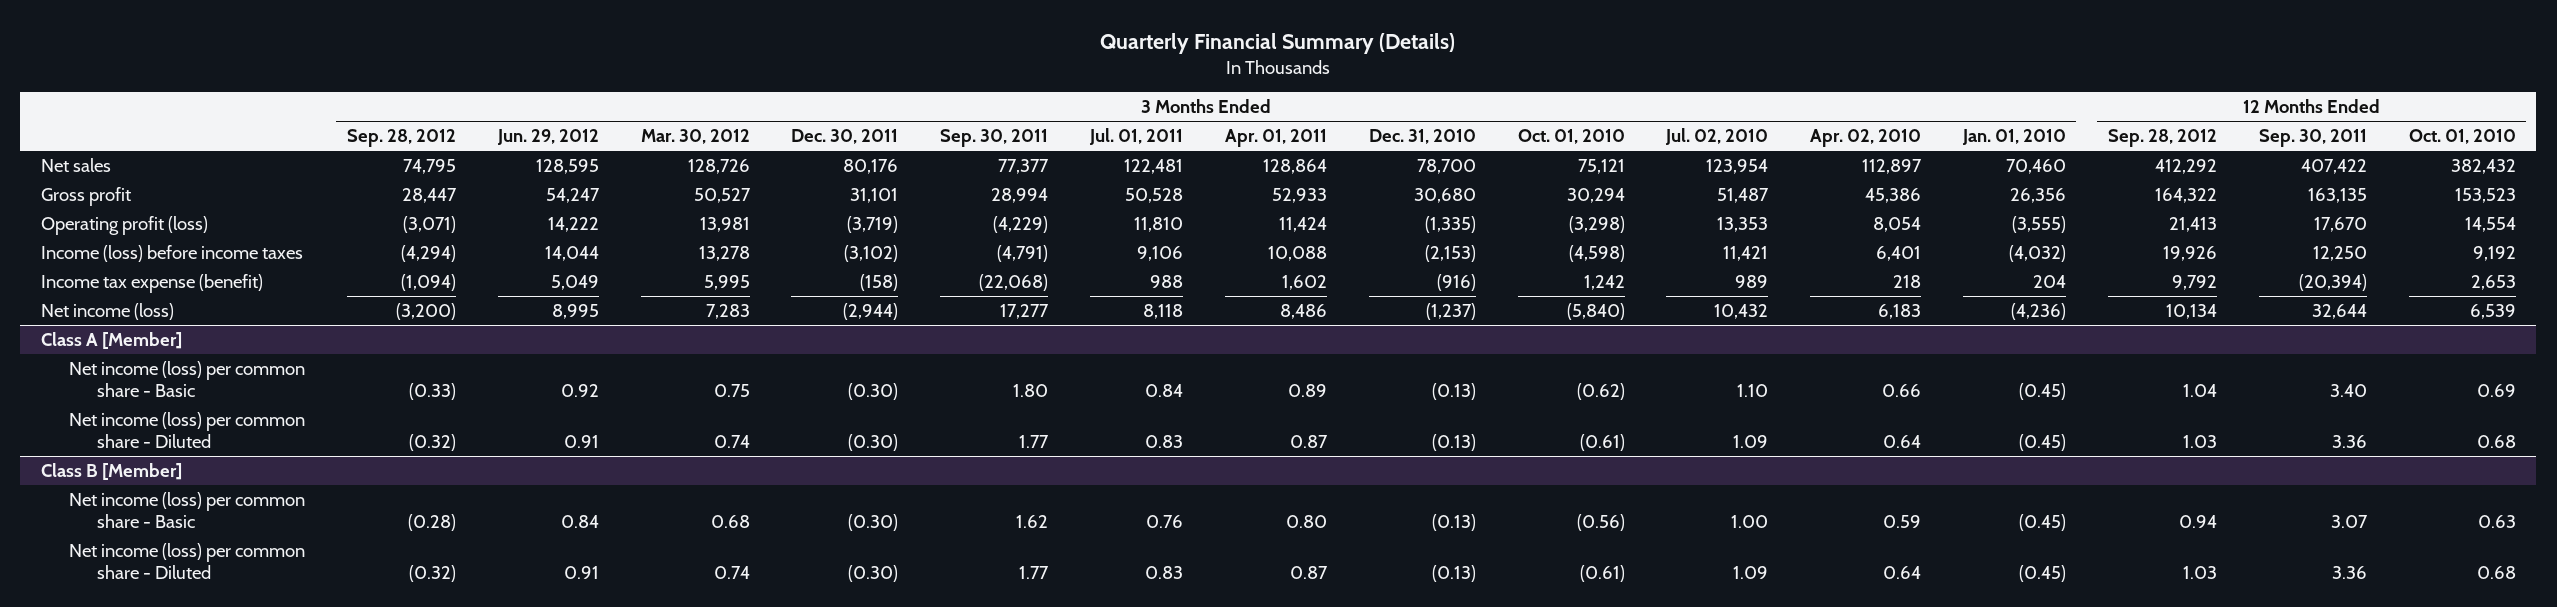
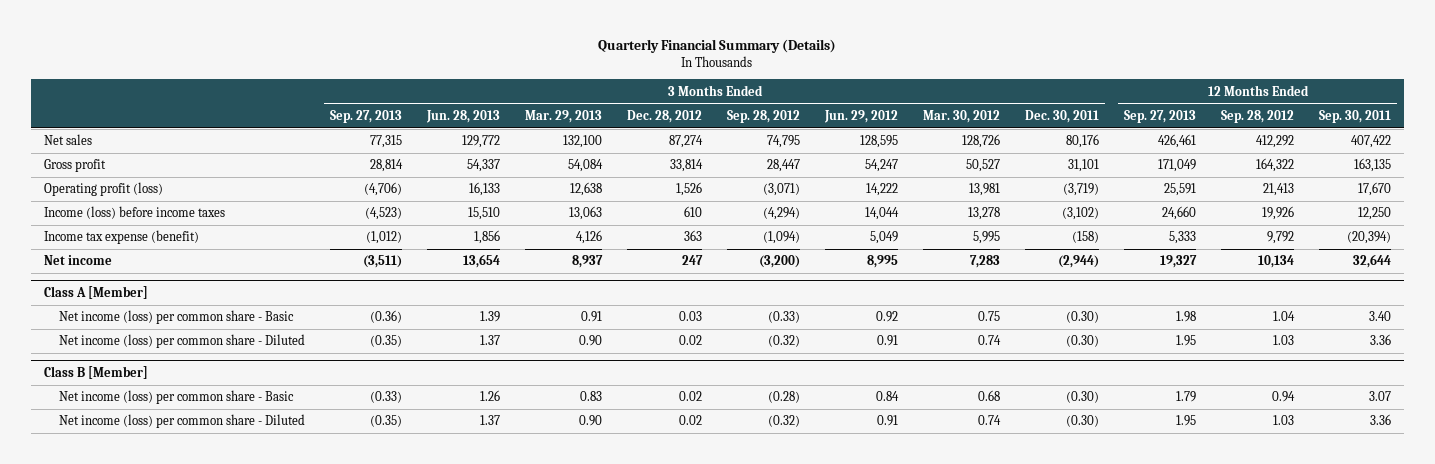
[940,129,1049,148] Sep. 30, 2011 -> none
[1089,128,1184,146] Jul. 01, 2011 -> none
[1224,129,1327,148] Apr. 01, 2011 -> none
[1368,129,1476,145] Dec. 31, 2010 -> none
[1517,129,1625,145] Oct. 01, 2010 -> none
[1665,128,1769,146] Jul. 02, 2010 -> none
[1810,129,1922,148] Apr. 02, 2010 -> none
[1962,129,2067,146] Jan. 01, 2010 -> none
[2408,129,2516,145] Oct. 01, 2010 -> none
none -> [330,109,403,123] Sep. 27, 2013
none -> [426,109,501,123] Jun. 28, 2013
none -> [525,109,603,123] Mar. 29, 2013
none -> [627,109,703,123] Dec. 28, 2012
none -> [1124,109,1197,123] Sep. 27, 2013
[40,302,174,320] Net income (loss) -> [43,255,112,266] Net income

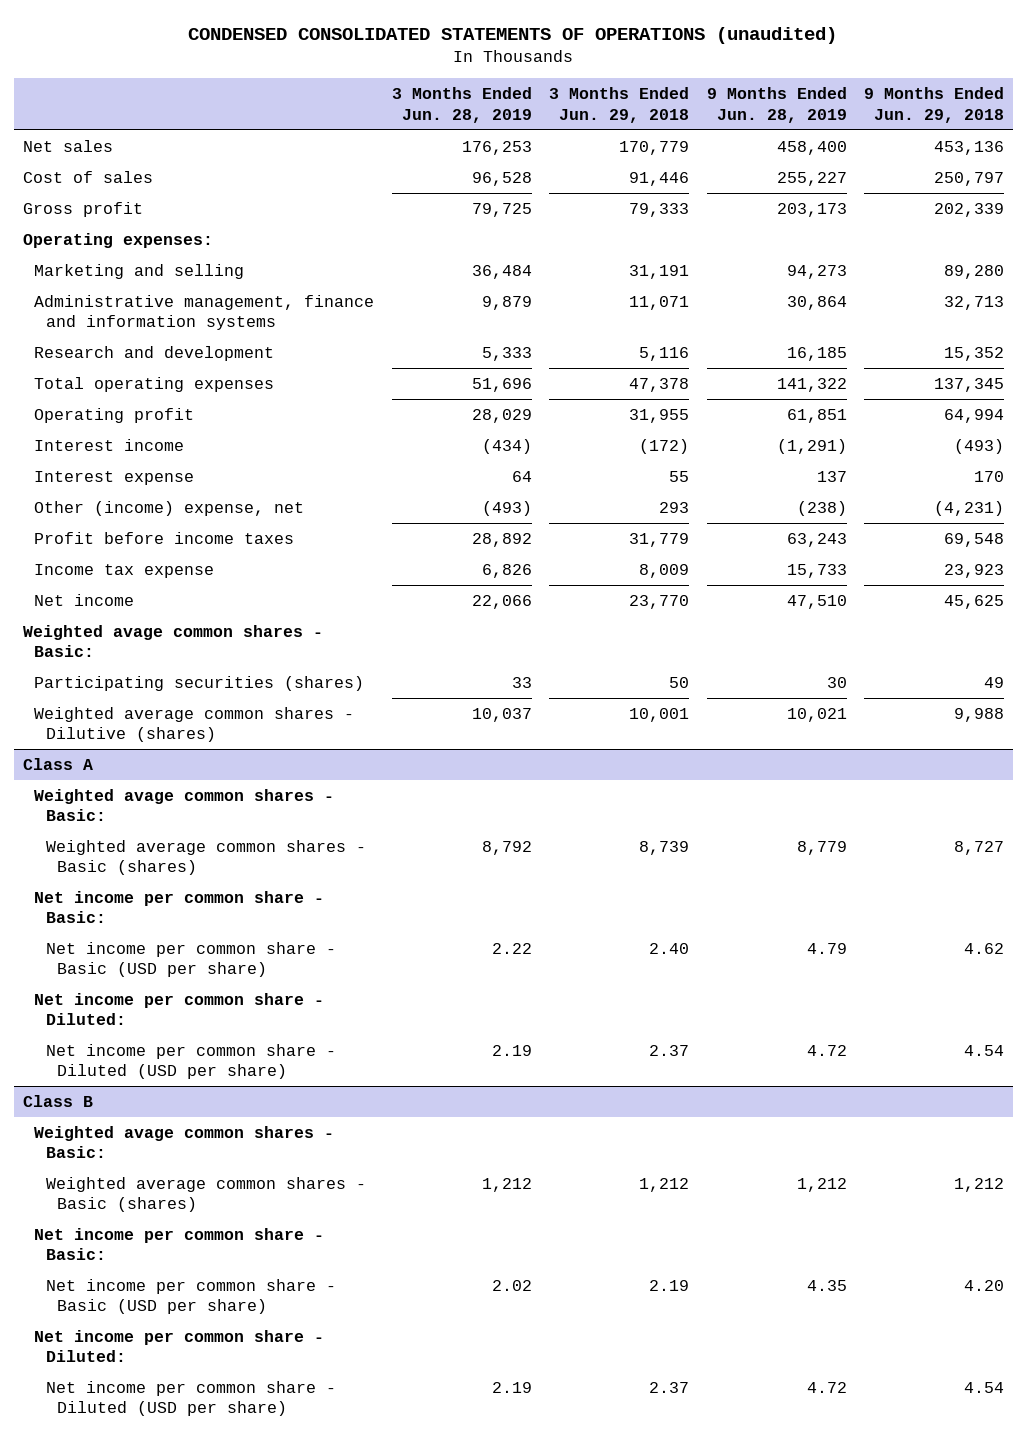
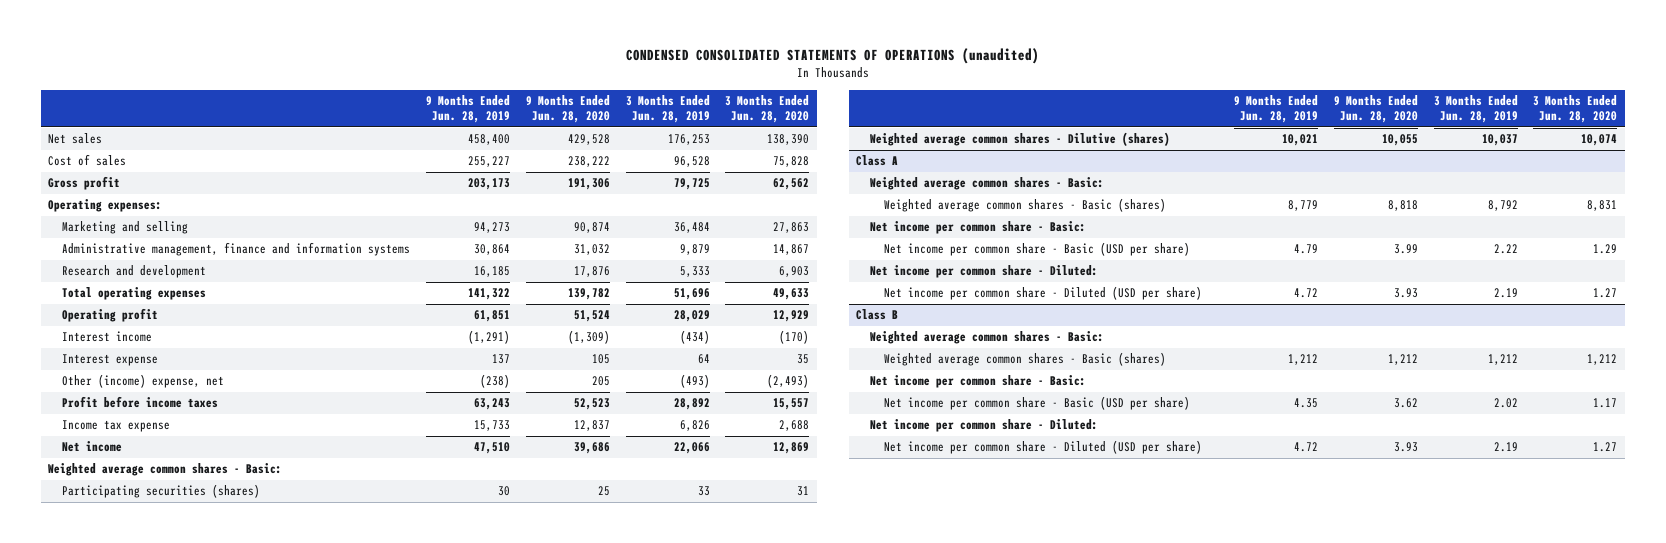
[549,87,690,123] 3 Months Ended Jun. 29, 2018 -> none
[863,87,1004,123] 9 Months Ended Jun. 29, 2018 -> none
none -> [525,94,610,124] 9 Months Ended Jun. 28, 2020
none -> [725,94,810,124] 3 Months Ended Jun. 28, 2020
[22,625,323,658] Weighted avage common shares - Basic: -> [48,463,283,477] Weighted average common shares - Basic:
[34,789,335,822] Weighted avage common shares - Basic: -> [870,177,1105,191] Weighted average common shares - Basic:
[34,1126,335,1159] Weighted avage common shares - Basic: -> [870,331,1105,345] Weighted average common shares - Basic:

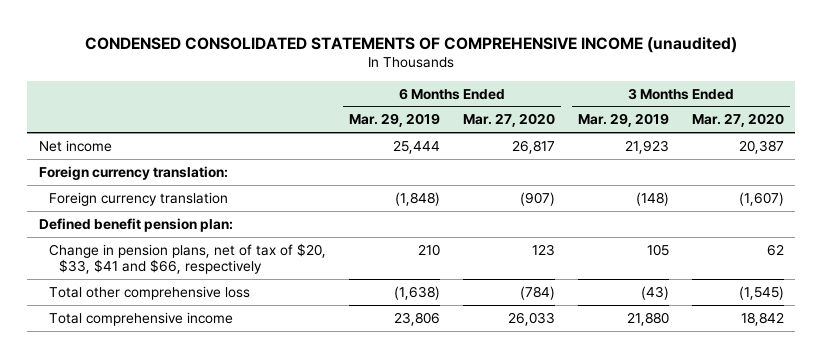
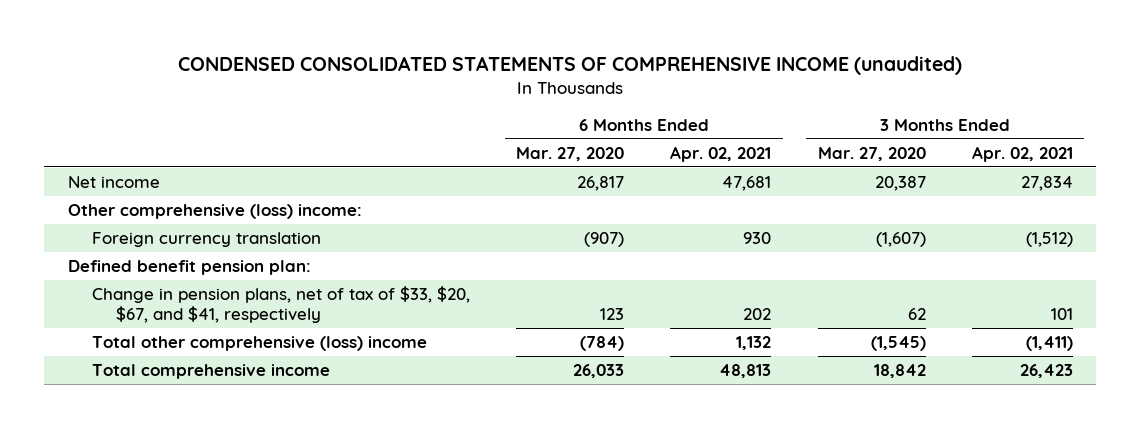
[348,113,440,128] Mar. 29, 2019 -> none
[577,113,669,128] Mar. 29, 2019 -> none
none -> [670,145,772,162] Apr. 02, 2021
none -> [971,145,1073,162] Apr. 02, 2021
[38,165,228,180] Foreign currency translation: -> none
none -> [67,203,362,219] Other comprehensive (loss) income:
[48,242,326,275] Change in pension plans, net of tax of $20, $33, $41 and $66, respectively -> [91,285,470,324] Change in pension plans, net of tax of $33, $20, $67, and $41, respectively
[48,285,250,300] Total other comprehensive loss -> [91,335,427,351] Total other comprehensive (loss) income

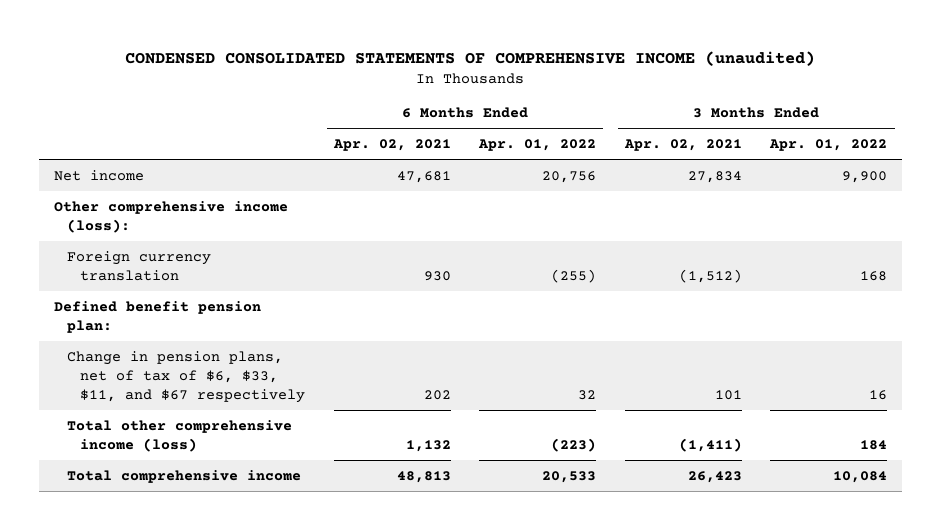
[516,146,625,161] Mar. 27, 2020 -> none
[817,146,926,161] Mar. 27, 2020 -> none
none -> [478,139,597,152] Apr. 01, 2022
none -> [769,139,888,152] Apr. 01, 2022
[67,203,362,219] Other comprehensive (loss) income: -> [53,200,288,234] Other comprehensive income (loss):
[91,285,470,324] Change in pension plans, net of tax of $33, $20, $67, and $41, respectively -> [66,350,306,404] Change in pension plans, net of tax of $6, $33, $11, and $67 respectively
[91,335,427,351] Total other comprehensive (loss) income -> [66,419,292,453] Total other comprehensive income (loss)

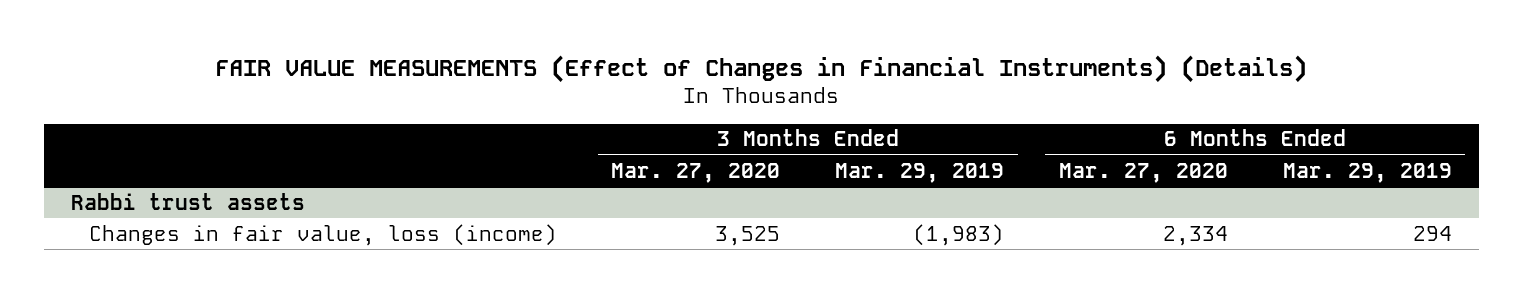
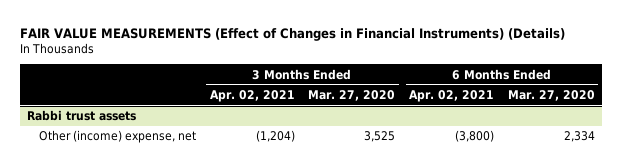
[835,162,1005,183] Mar. 29, 2019 -> none
[1282,162,1452,183] Mar. 29, 2019 -> none
none -> [209,89,295,102] Apr. 02, 2021
none -> [408,89,494,102] Apr. 02, 2021
[88,223,557,246] Changes in fair value, loss (income) -> [38,130,196,144] Other (income) expense, net

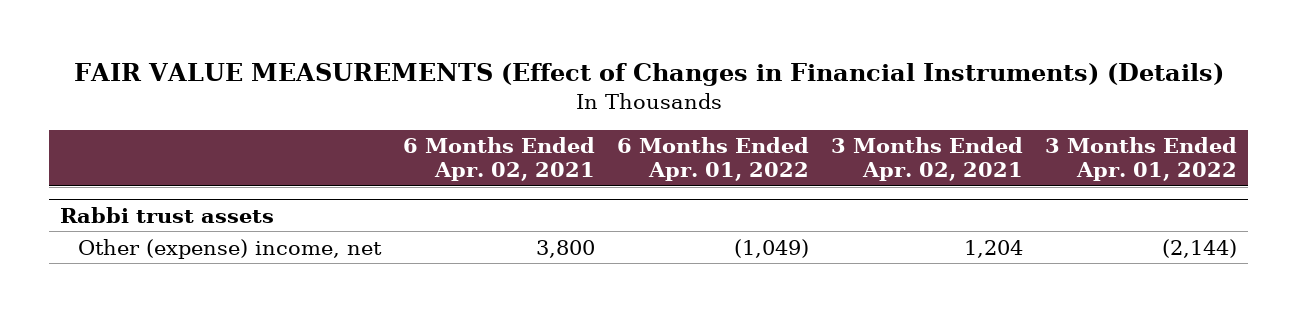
[308,89,396,101] Mar. 27, 2020 -> none
[507,89,595,101] Mar. 27, 2020 -> none
none -> [617,137,810,182] 6 Months Ended Apr. 01, 2022
none -> [1045,137,1238,182] 3 Months Ended Apr. 01, 2022
[38,130,196,144] Other (income) expense, net -> [78,238,383,259] Other (expense) income, net
[255,130,295,143] (1,204) -> [964,239,1024,258] 1,204
[454,130,494,143] (3,800) -> [536,239,596,258] 3,800

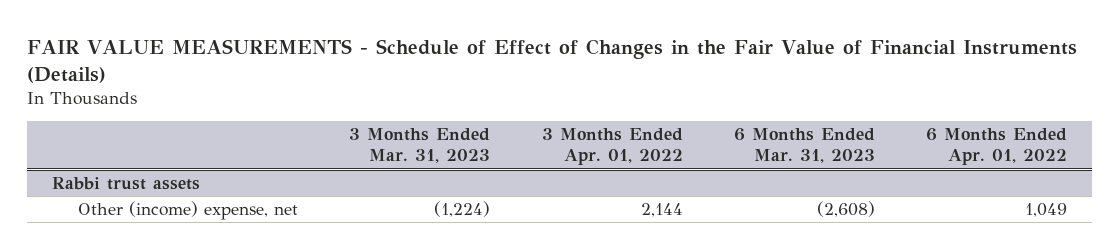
[73,63,1224,87] FAIR VALUE MEASUREMENTS (Effect of Changes in Financial Instruments) (Details) -> [26,38,1077,83] FAIR VALUE MEASUREMENTS - Schedule of Effect of Changes in the Fair Value of Financial Instruments (Details)
[403,137,596,182] 6 Months Ended Apr. 02, 2021 -> none
[831,137,1024,182] 3 Months Ended Apr. 02, 2021 -> none
none -> [349,128,491,164] 3 Months Ended Mar. 31, 2023
none -> [733,128,875,164] 6 Months Ended Mar. 31, 2023
[78,238,383,259] Other (expense) income, net -> [78,201,299,221] Other (income) expense, net
[734,238,810,258] (1,049) -> [1024,203,1067,218] 1,049
[1162,238,1238,258] (2,144) -> [640,203,683,218] 2,144

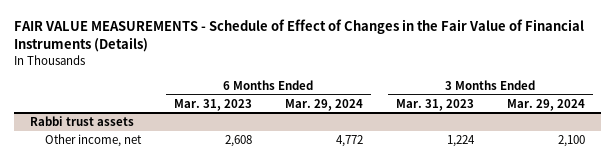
[541,128,683,166] 3 Months Ended Apr. 01, 2022 -> none
[925,128,1067,166] 6 Months Ended Apr. 01, 2022 -> none
none -> [284,98,363,111] Mar. 29, 2024
none -> [506,98,585,111] Mar. 29, 2024
[78,201,299,221] Other (income) expense, net -> [45,134,143,148] Other income, net
[434,201,491,218] (1,224) -> [446,135,475,148] 1,224
[816,201,875,218] (2,608) -> [225,135,253,148] 2,608

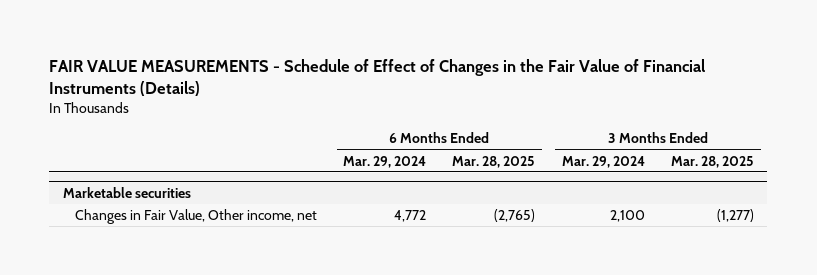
[174,98,253,111] Mar. 31, 2023 -> none
[395,98,474,111] Mar. 31, 2023 -> none
none -> [452,155,536,168] Mar. 28, 2025
none -> [671,155,755,168] Mar. 28, 2025
[30,116,135,127] Rabbi trust assets -> [62,187,191,199] Marketable securities
[45,134,143,148] Other income, net -> [74,209,317,225] Changes in Fair Value, Other income, net

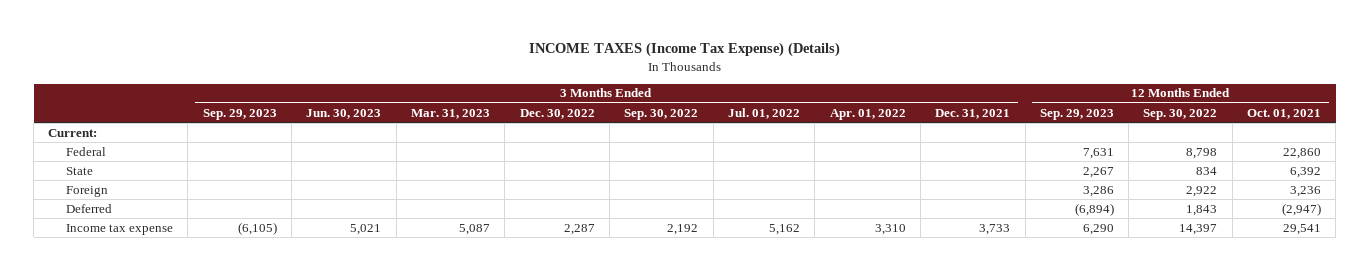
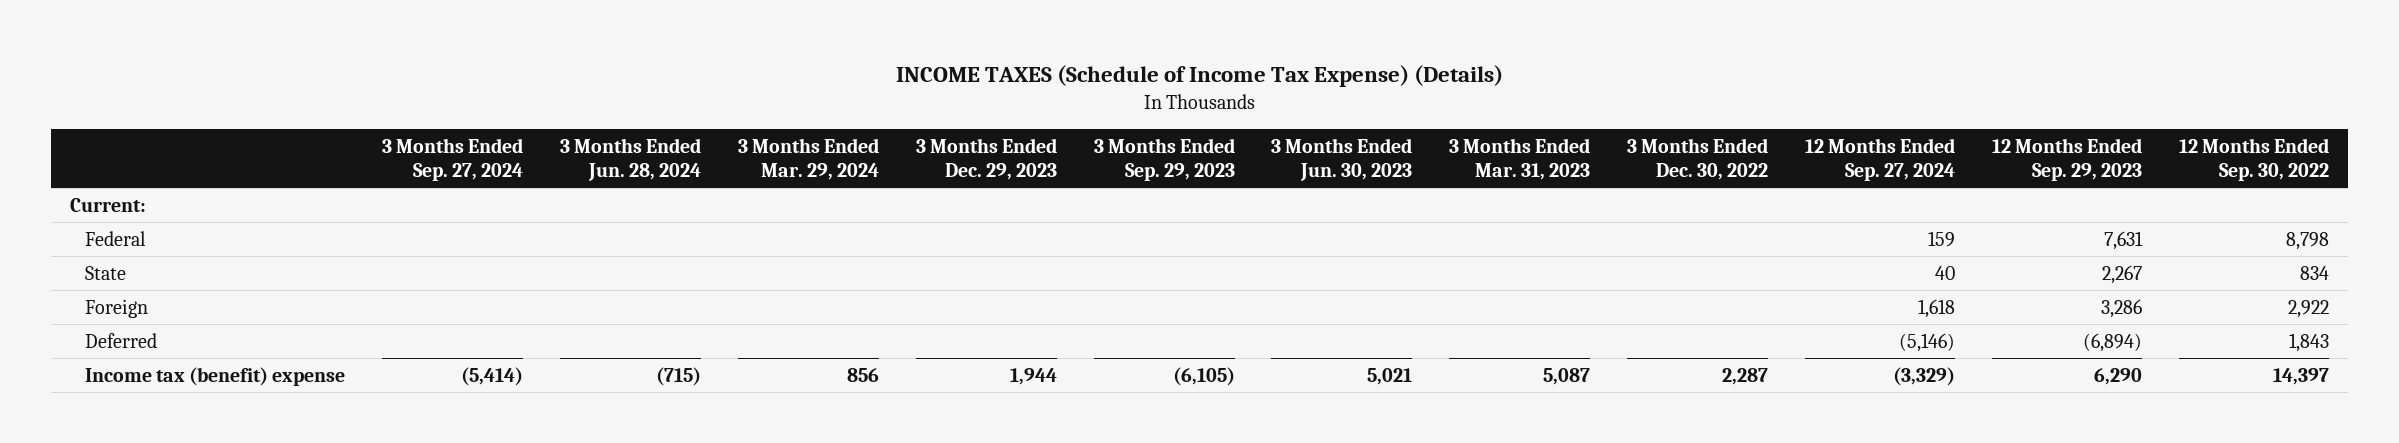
[528,42,840,58] INCOME TAXES (Income Tax Expense) (Details) -> [895,65,1503,88] INCOME TAXES (Schedule of Income Tax Expense) (Details)
[624,108,699,120] Sep. 30, 2022 -> none
[727,107,800,119] Jul. 01, 2022 -> none
[829,108,906,120] Apr. 01, 2022 -> none
[935,108,1011,119] Dec. 31, 2021 -> none
[1247,108,1322,119] Oct. 01, 2021 -> none
none -> [381,137,523,181] 3 Months Ended Sep. 27, 2024
none -> [559,137,701,181] 3 Months Ended Jun. 28, 2024
none -> [737,137,879,180] 3 Months Ended Mar. 29, 2024
none -> [915,137,1057,180] 3 Months Ended Dec. 29, 2023
none -> [1805,137,1956,181] 12 Months Ended Sep. 27, 2024
[66,223,174,235] Income tax expense -> [84,366,345,386] Income tax (benefit) expense

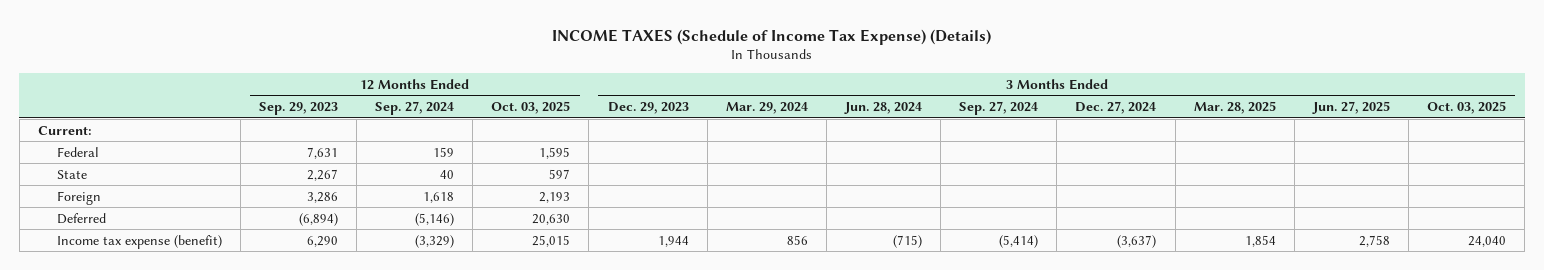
[1093,137,1235,181] 3 Months Ended Sep. 29, 2023 -> none
[1271,137,1413,181] 3 Months Ended Jun. 30, 2023 -> none
[1449,137,1591,180] 3 Months Ended Mar. 31, 2023 -> none
[1627,137,1769,180] 3 Months Ended Dec. 30, 2022 -> none
[2179,137,2330,181] 12 Months Ended Sep. 30, 2022 -> none
none -> [491,101,571,115] Oct. 03, 2025
none -> [1075,101,1157,115] Dec. 27, 2024
none -> [1193,101,1276,115] Mar. 28, 2025
none -> [1311,101,1390,115] Jun. 27, 2025
none -> [1427,101,1507,115] Oct. 03, 2025
[84,366,345,386] Income tax (benefit) expense -> [56,234,222,249] Income tax expense (benefit)

